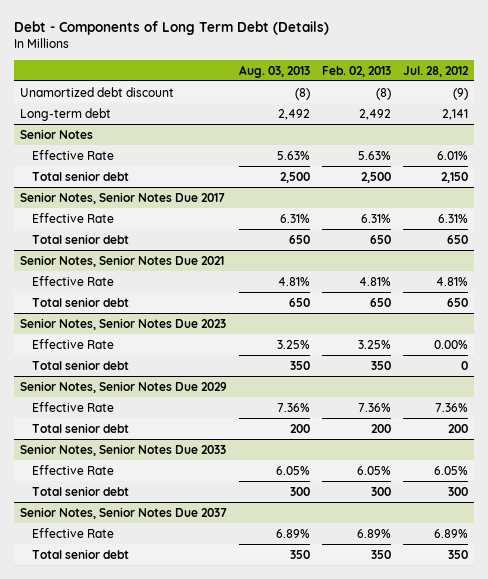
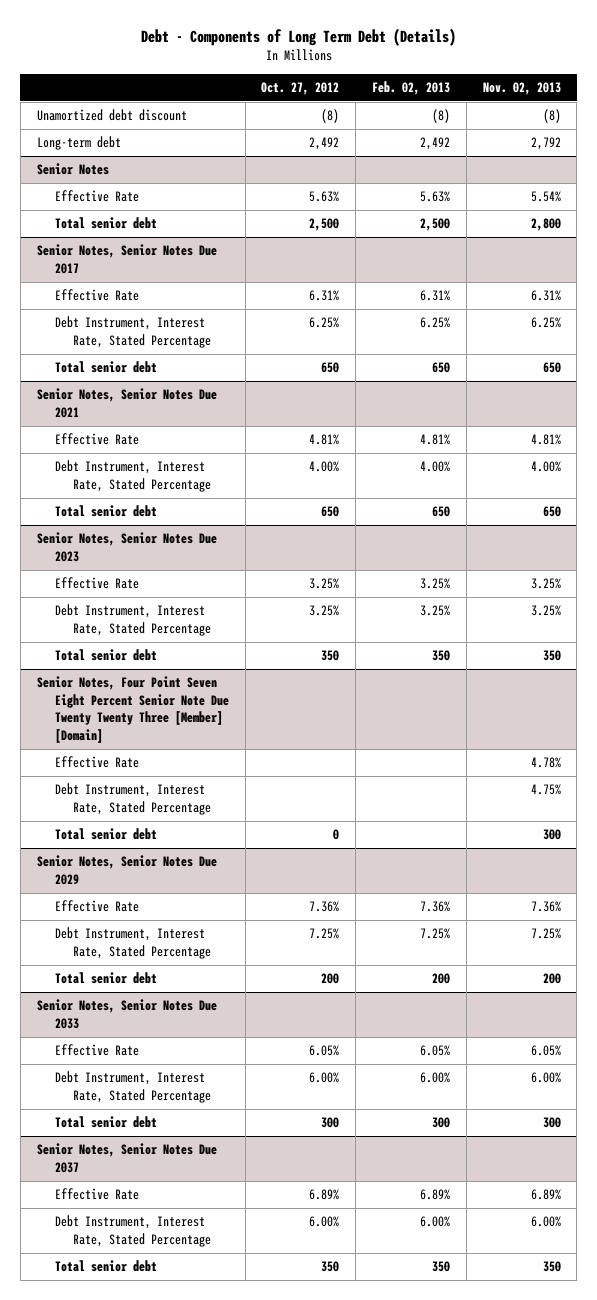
[238,64,310,78] Aug. 03, 2013 -> none
[403,65,470,77] Jul. 28, 2012 -> none
none -> [261,82,340,96] Oct. 27, 2012
none -> [482,82,561,96] Nov. 02, 2013
none -> [54,316,212,348] Debt Instrument, Interest Rate, Stated Percentage
none -> [54,460,212,492] Debt Instrument, Interest Rate, Stated Percentage
none -> [54,604,212,636] Debt Instrument, Interest Rate, Stated Percentage
none -> [36,676,229,744] Senior Notes, Four Point Seven Eight Percent Senior Note Due Twenty Twenty Three [Member] [Domain]
none -> [54,756,139,769] Effective Rate
none -> [54,783,212,815] Debt Instrument, Interest Rate, Stated Percentage
none -> [54,828,157,841] Total senior debt
none -> [54,927,212,959] Debt Instrument, Interest Rate, Stated Percentage
none -> [54,1071,212,1103] Debt Instrument, Interest Rate, Stated Percentage
none -> [54,1215,212,1247] Debt Instrument, Interest Rate, Stated Percentage

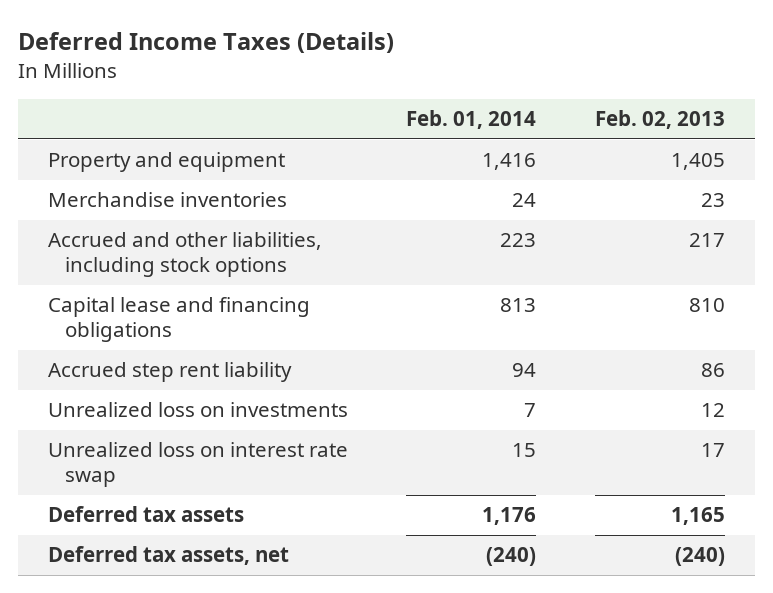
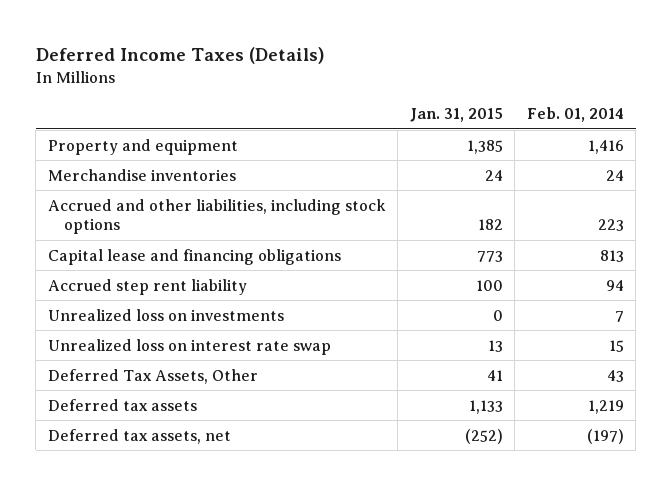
[595,109,726,129] Feb. 02, 2013 -> none
none -> [409,108,503,123] Jan. 31, 2015
none -> [47,368,258,384] Deferred Tax Assets, Other
[482,507,537,526] 1,176 -> [587,399,624,414] 1,219
[486,547,537,567] (240) -> [586,428,624,444] (197)

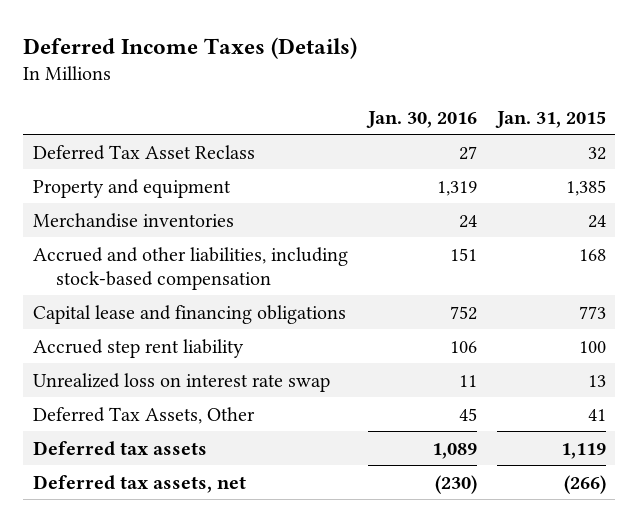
[526,107,624,123] Feb. 01, 2014 -> none
none -> [365,110,477,128] Jan. 30, 2016
none -> [32,144,255,160] Deferred Tax Asset Reclass
[47,198,386,235] Accrued and other liabilities, including stock options -> [32,246,348,290] Accrued and other liabilities, including stock-based compensation
[477,219,503,231] 182 -> [578,248,606,261] 168
[47,308,284,321] Unrealized loss on investments -> none
[468,399,503,414] 1,133 -> [560,442,606,459] 1,119
[464,428,503,444] (252) -> [563,474,606,494] (266)

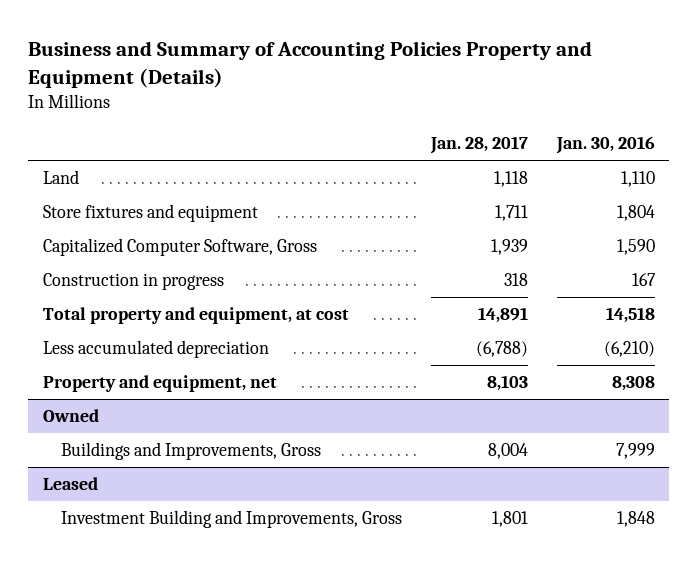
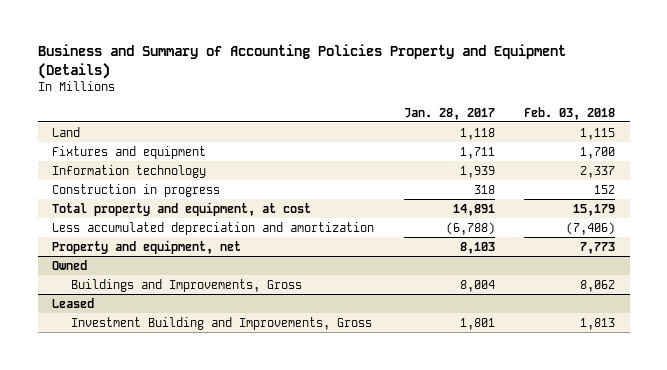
[555,136,655,155] Jan. 30, 2016 -> none
none -> [523,106,615,120] Feb. 03, 2018
[42,204,258,223] Store fixtures and equipment -> [52,145,207,159] Fixtures and equipment
[42,238,317,257] Capitalized Computer Software, Gross -> [52,164,207,178] Information technology
[42,340,269,359] Less accumulated depreciation -> [52,221,375,235] Less accumulated depreciation and amortization

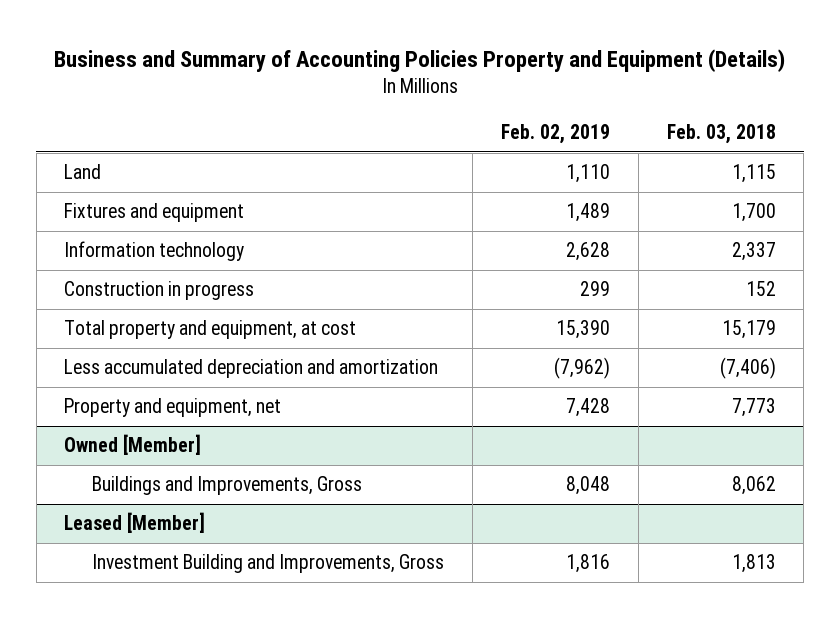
[403,107,495,120] Jan. 28, 2017 -> none
none -> [501,124,611,145] Feb. 02, 2019
[52,259,88,270] Owned -> [64,434,202,456] Owned [Member]
[52,297,95,308] Leased -> [64,512,206,534] Leased [Member]

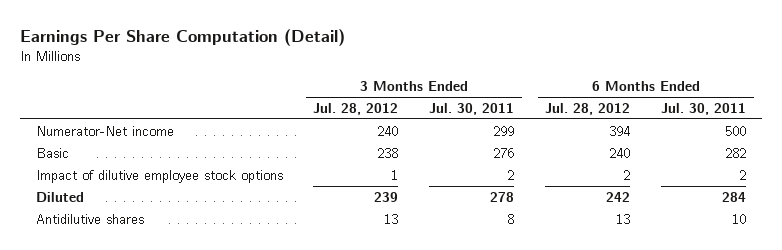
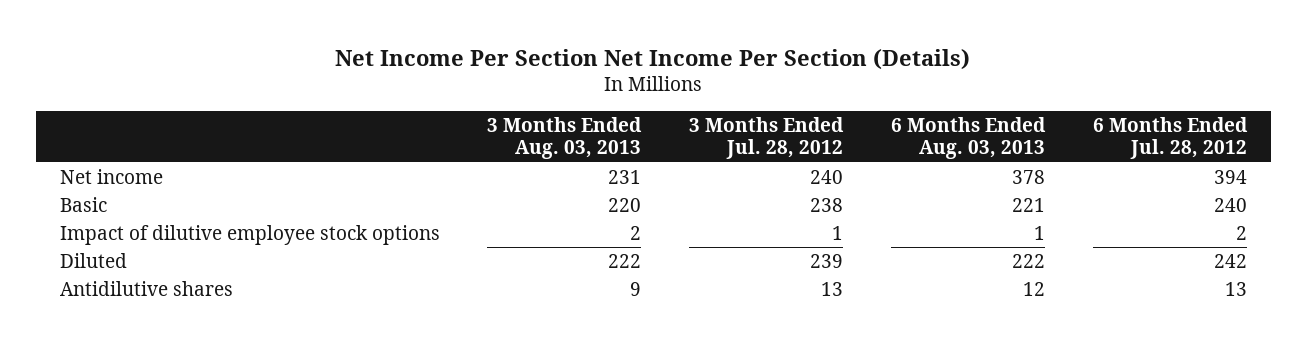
[20,29,346,47] Earnings Per Share Computation (Detail) -> [335,48,971,70] Net Income Per Section Net Income Per Section (Details)
[429,102,515,115] Jul. 30, 2011 -> none
[661,102,747,115] Jul. 30, 2011 -> none
none -> [487,116,643,160] 3 Months Ended Aug. 03, 2013
none -> [891,116,1047,160] 6 Months Ended Aug. 03, 2013
[35,125,174,136] Numerator-Net income -> [59,169,163,185] Net income

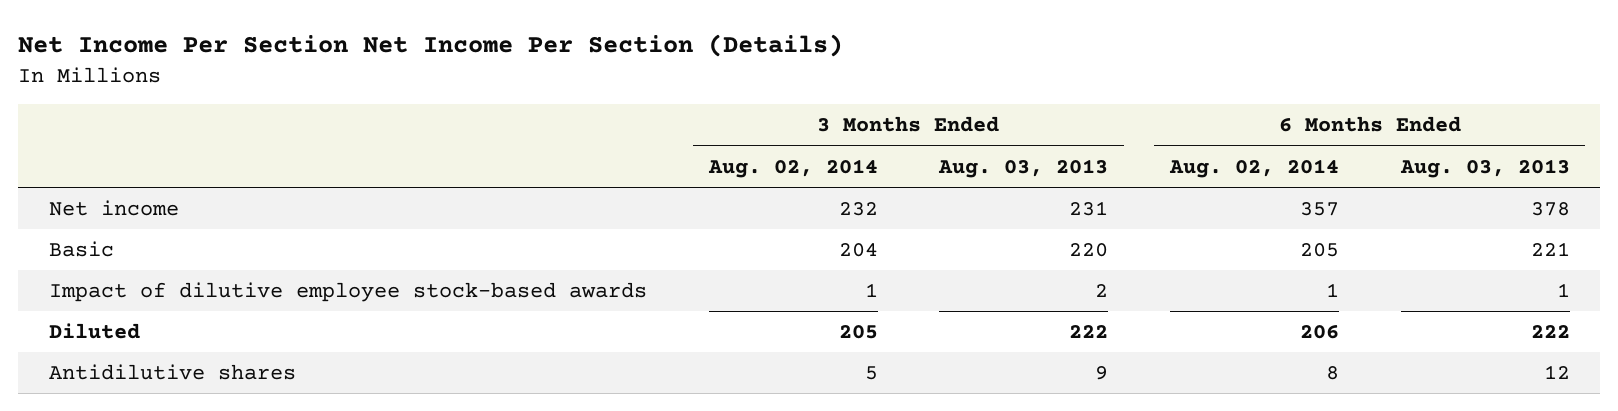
[689,116,845,160] 3 Months Ended Jul. 28, 2012 -> none
[1093,116,1249,160] 6 Months Ended Jul. 28, 2012 -> none
none -> [707,158,878,178] Aug. 02, 2014
none -> [1168,158,1339,178] Aug. 02, 2014
[59,225,440,246] Impact of dilutive employee stock options -> [48,282,647,303] Impact of dilutive employee stock-based awards

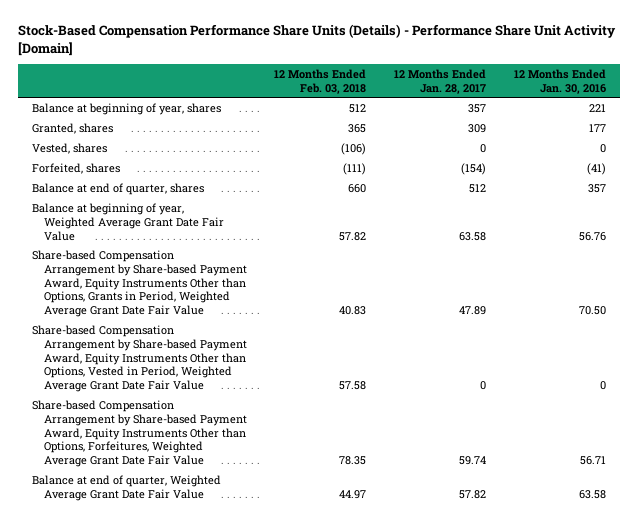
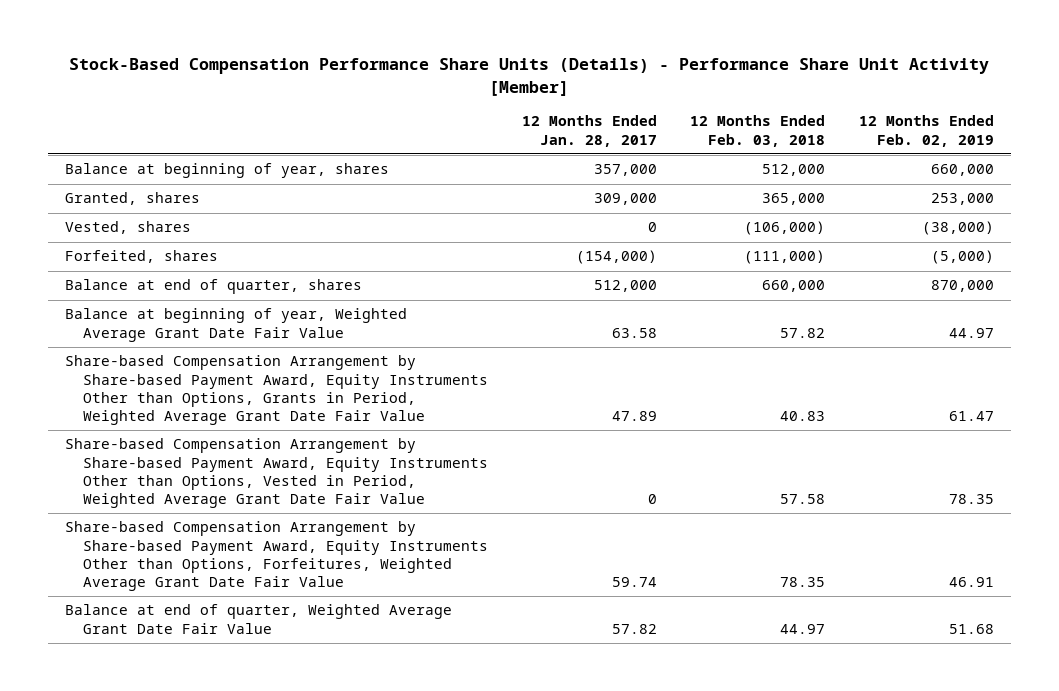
[17,24,616,56] Stock-Based Compensation Performance Share Units (Details) - Performance Share Unit Activity [Domain] -> [69,58,990,96] Stock-Based Compensation Performance Share Units (Details) - Performance Share Unit Activity [Member]
[513,68,606,94] 12 Months Ended Jan. 30, 2016 -> none
none -> [859,115,995,147] 12 Months Ended Feb. 02, 2019
[349,103,367,113] 512 -> [762,164,826,177] 512,000
[468,103,487,113] 357 -> [593,164,657,177] 357,000
[348,123,367,133] 365 -> [762,193,826,206] 365,000
[468,123,487,133] 309 -> [593,193,657,206] 309,000
[341,142,367,155] (106) -> [744,221,826,236] (106,000)
[343,162,367,175] (111) -> [744,250,826,265] (111,000)
[461,162,487,175] (154) -> [575,250,657,265] (154,000)
[348,183,367,193] 660 -> [762,280,826,293] 660,000
[469,183,487,193] 512 -> [593,280,657,293] 512,000

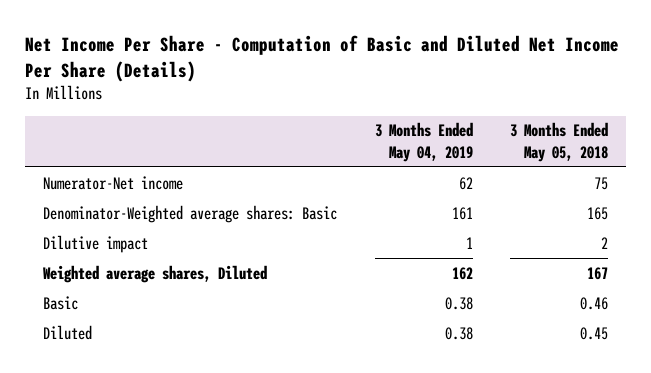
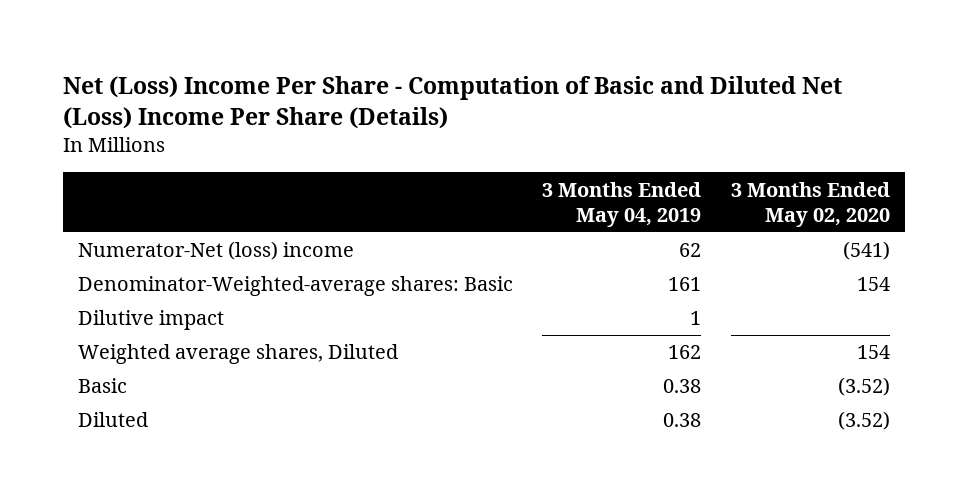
[24,34,619,82] Net Income Per Share - Computation of Basic and Diluted Net Income Per Share (Details) -> [62,75,842,130] Net (Loss) Income Per Share - Computation of Basic and Diluted Net (Loss) Income Per Share (Details)
[509,122,608,162] 3 Months Ended May 05, 2018 -> none
none -> [731,181,891,227] 3 Months Ended May 02, 2020
[43,175,184,190] Numerator-Net income -> [77,241,354,261] Numerator-Net (loss) income
[43,204,338,223] Denominator-Weighted average shares: Basic -> [77,276,513,297] Denominator-Weighted-average shares: Basic

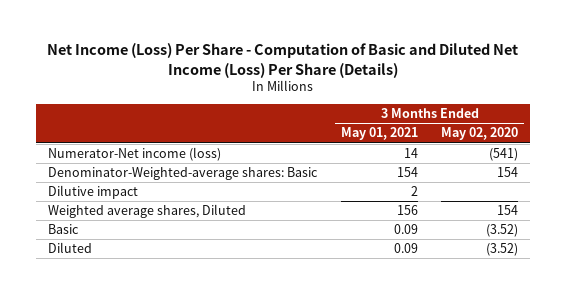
[62,75,842,130] Net (Loss) Income Per Share - Computation of Basic and Diluted Net (Loss) Income Per Share (Details) -> [47,43,519,78] Net Income (Loss) Per Share - Computation of Basic and Diluted Net Income (Loss) Per Share (Details)
[542,181,702,227] 3 Months Ended May 04, 2019 -> none
none -> [340,127,418,141] May 01, 2021
[77,241,354,261] Numerator-Net (loss) income -> [47,147,221,162] Numerator-Net income (loss)

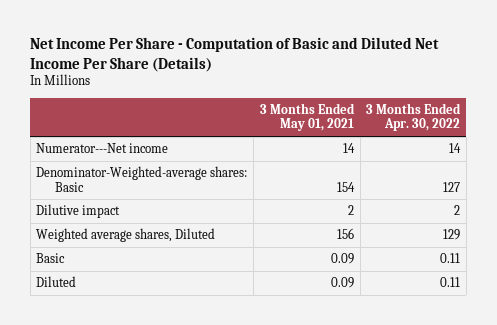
[47,43,519,78] Net Income (Loss) Per Share - Computation of Basic and Diluted Net Income (Loss) Per Share (Details) -> [30,37,440,72] Net Income Per Share - Computation of Basic and Diluted Net Income Per Share (Details)
[441,127,519,141] May 02, 2020 -> none
none -> [366,102,462,132] 3 Months Ended Apr. 30, 2022
[47,147,221,162] Numerator-Net income (loss) -> [36,143,169,154] Numerator---Net income

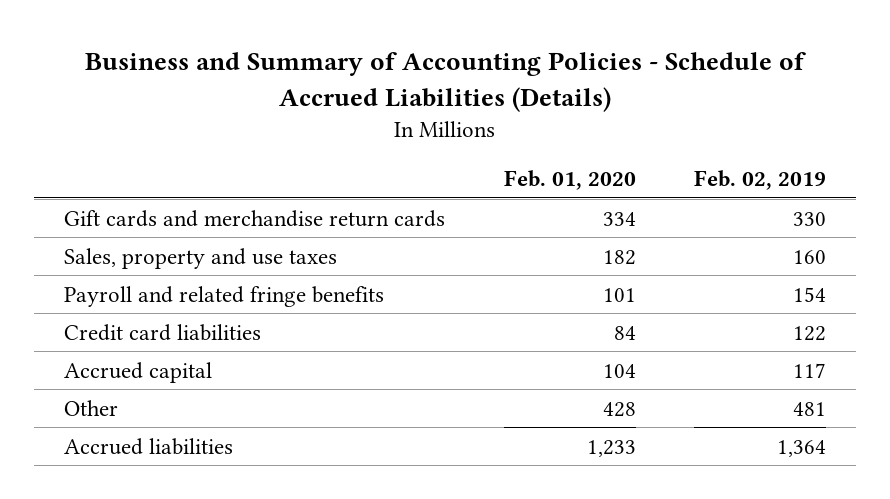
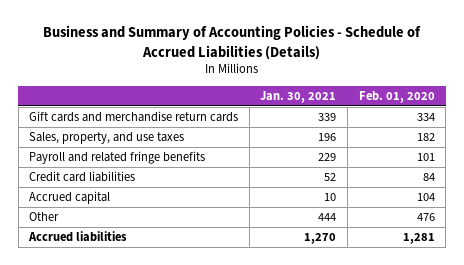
[694,170,827,191] Feb. 02, 2019 -> none
none -> [260,90,337,103] Jan. 30, 2021
[63,247,337,269] Sales, property and use taxes -> [29,132,185,145] Sales, property, and use taxes
[602,401,636,417] 428 -> [416,213,435,222] 476
[586,439,636,457] 1,233 -> [402,233,435,245] 1,281

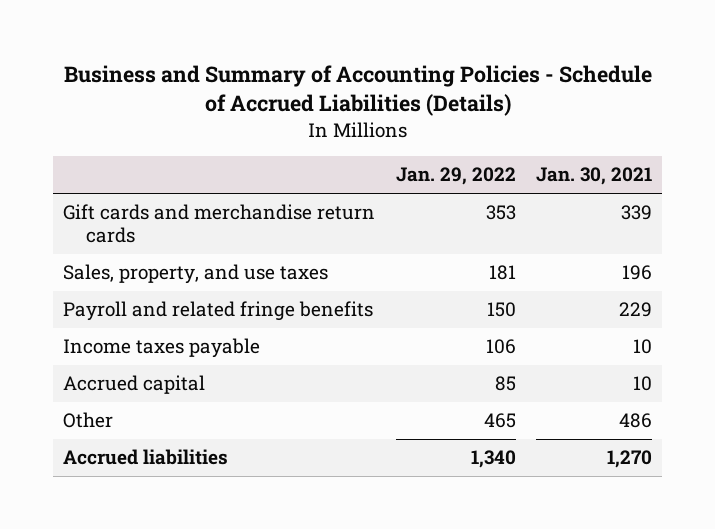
[358,90,435,103] Feb. 01, 2020 -> none
none -> [395,167,516,186] Jan. 29, 2022
[29,171,136,183] Credit card liabilities -> none
none -> [63,338,261,359] Income taxes payable
[318,213,337,222] 444 -> [619,413,653,429] 486

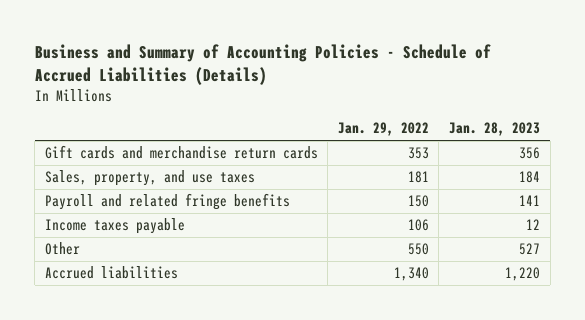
[536,167,653,186] Jan. 30, 2021 -> none
none -> [448,122,540,137] Jan. 28, 2023
[63,375,206,395] Accrued capital -> none
[483,413,516,429] 465 -> [407,243,429,256] 550

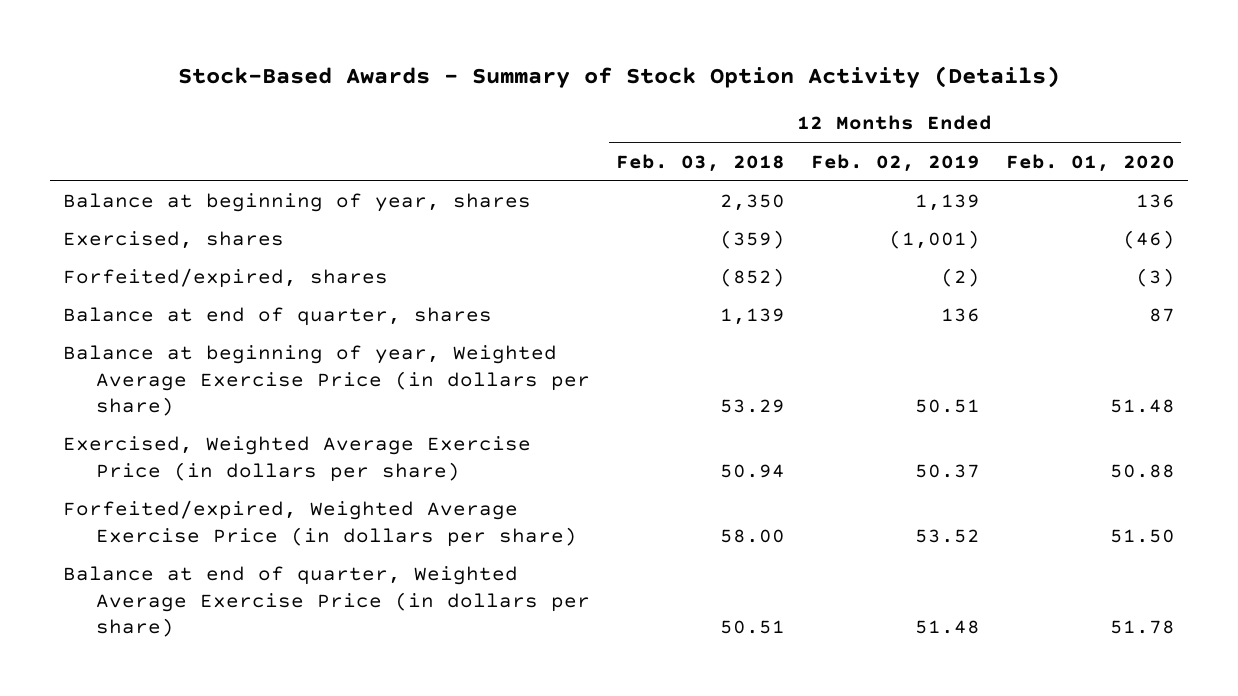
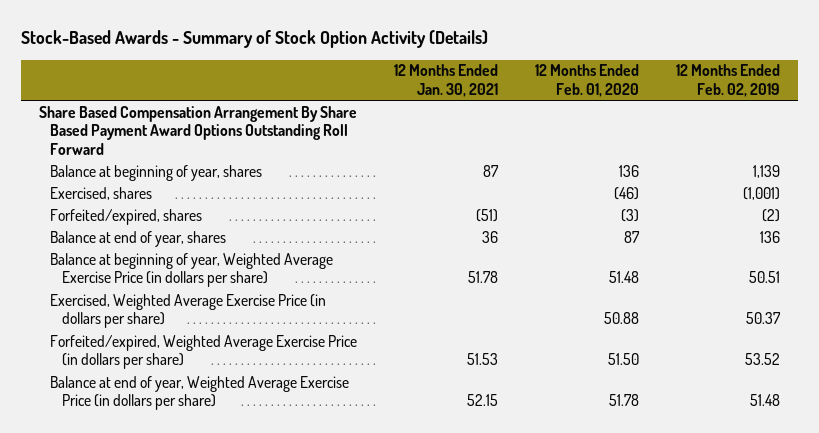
[615,153,785,172] Feb. 03, 2018 -> none
none -> [394,64,499,97] 12 Months Ended Jan. 30, 2021
none -> [38,105,357,155] Share Based Compensation Arrangement By Share Based Payment Award Options Outstanding Roll Forward
[63,307,493,327] Balance at end of quarter, shares -> [50,230,227,247] Balance at end of year, shares
[63,566,590,637] Balance at end of quarter, Weighted Average Exercise Price (in dollars per share) -> [50,375,350,411] Balance at end of year, Weighted Average Exercise Price (in dollars per share)

